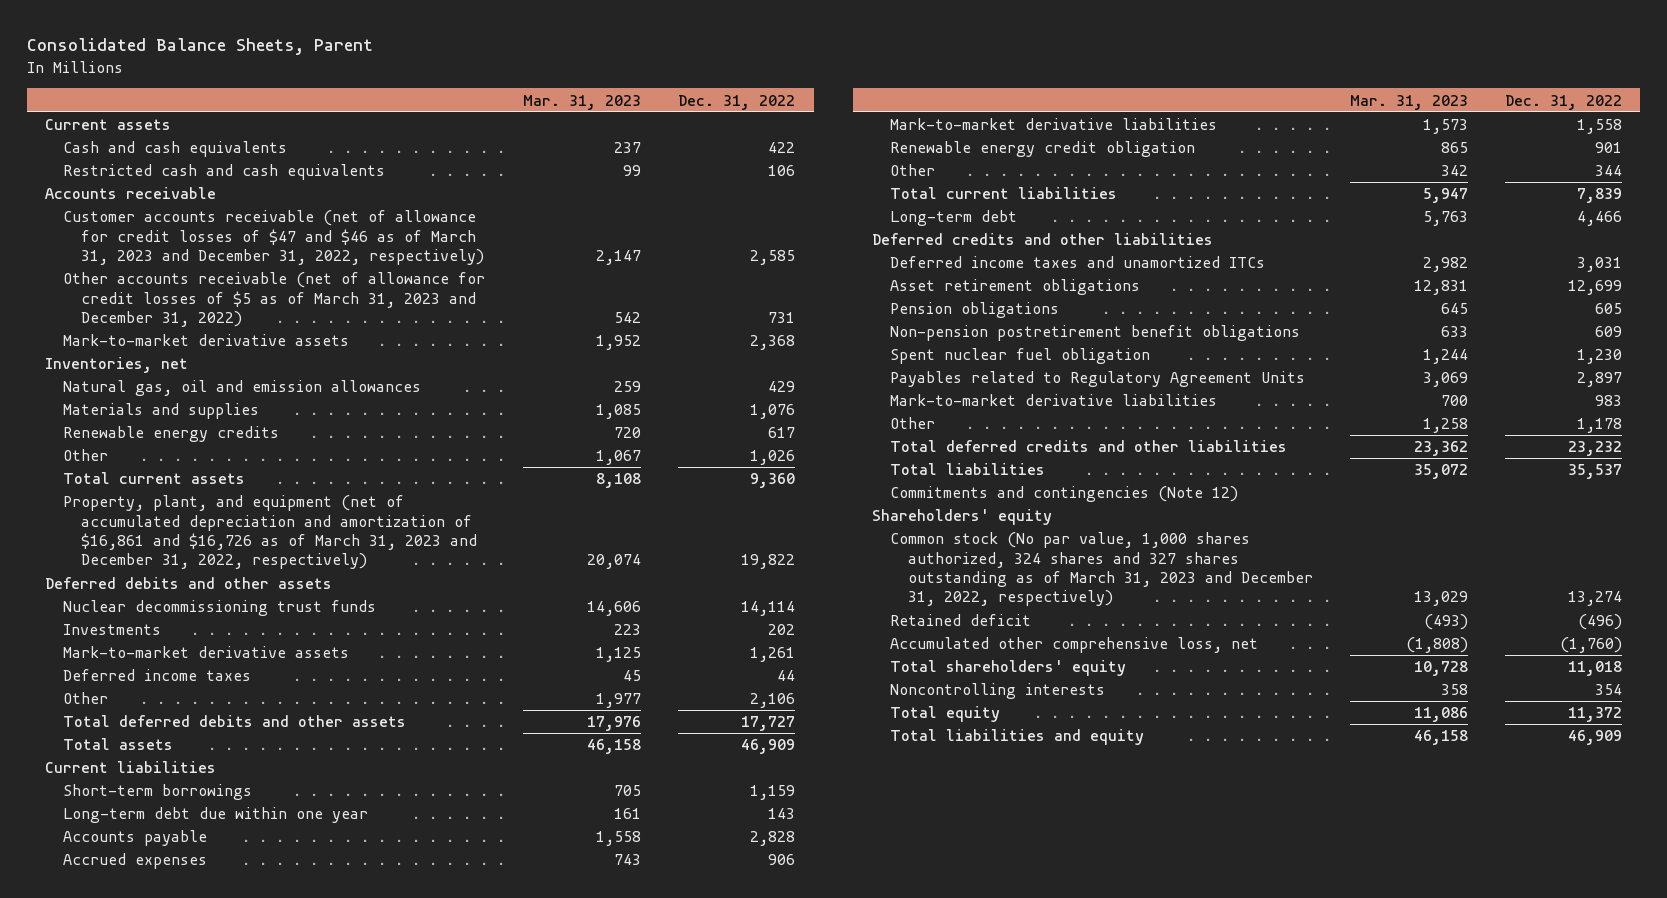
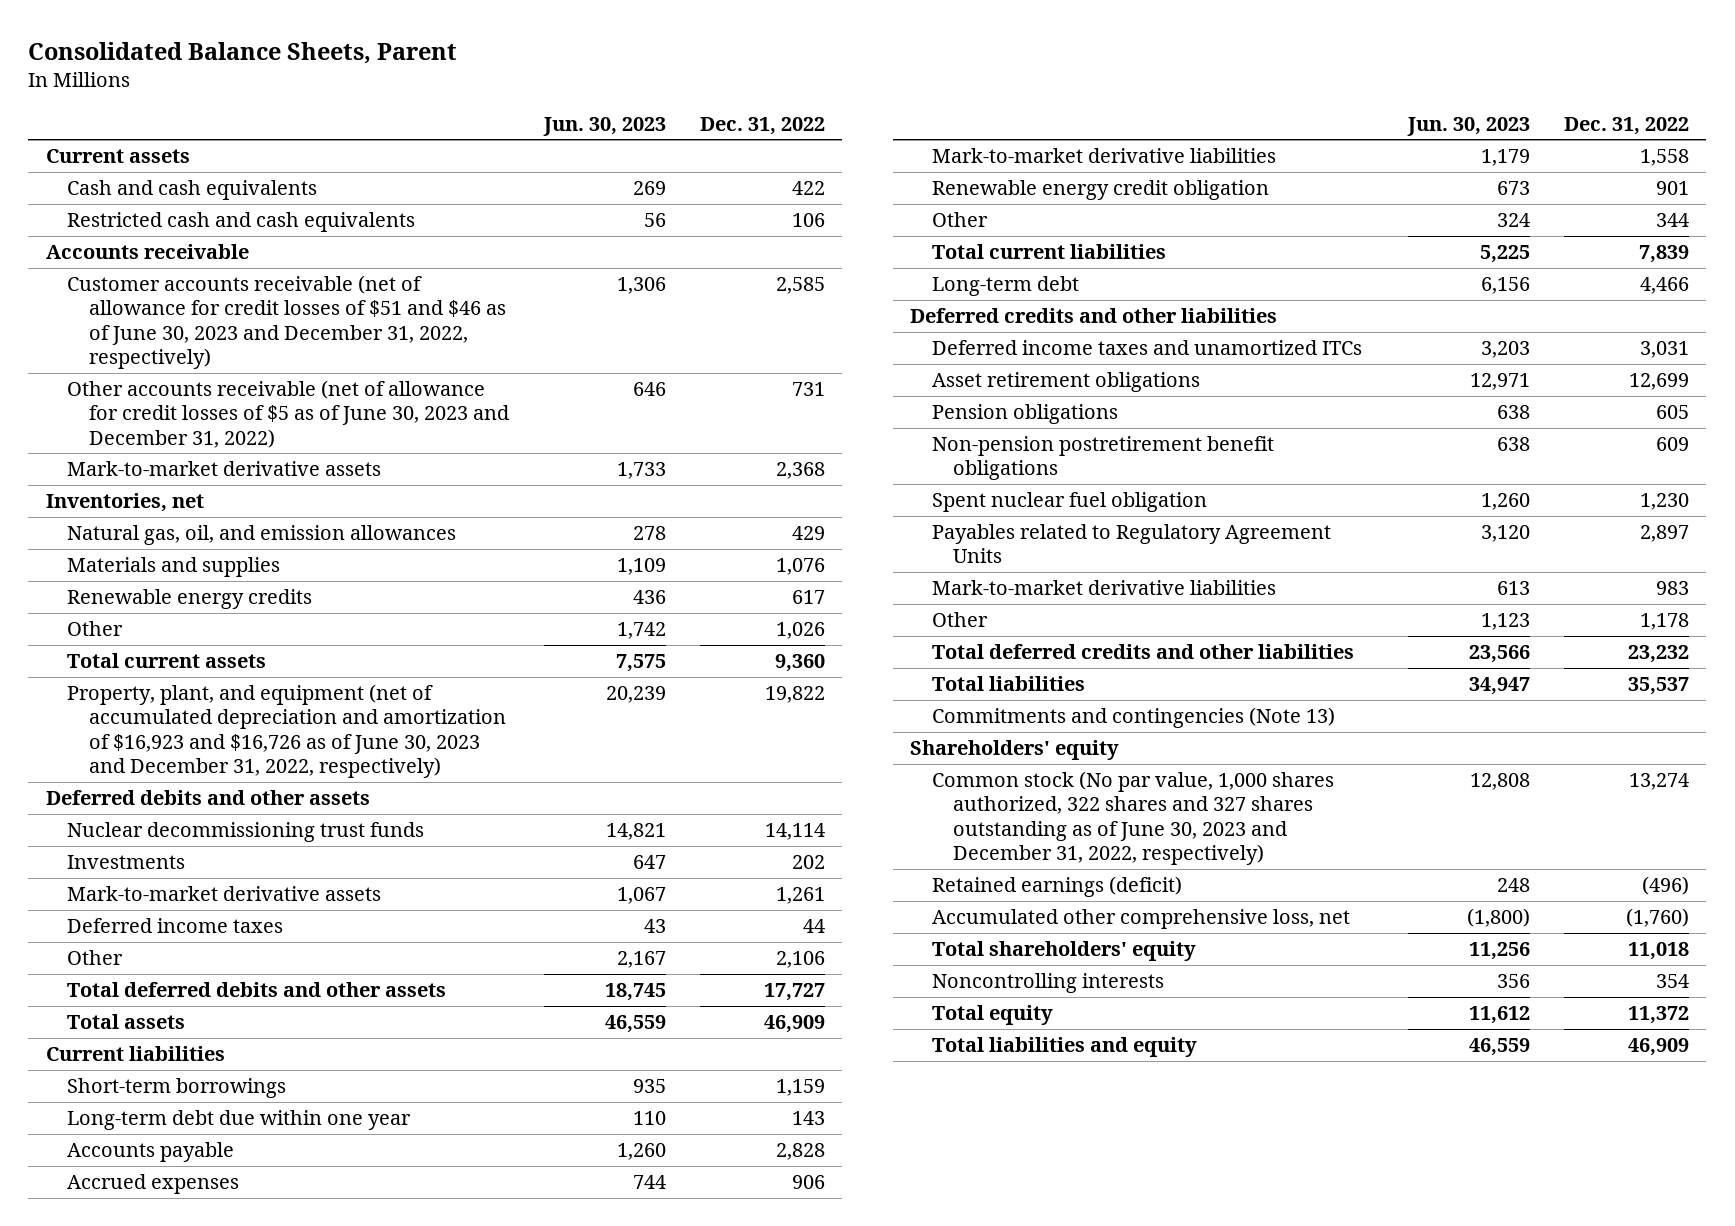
[523,94,642,110] Mar. 31, 2023 -> none
none -> [542,116,666,136] Jun. 30, 2023
[63,210,485,265] Customer accounts receivable (net of allowance for credit losses of $47 and $46 as of March 31, 2023 and December 31, 2022, respectively) -> [67,275,507,370] Customer accounts receivable (net of allowance for credit losses of $51 and $46 as of June 30, 2023 and December 31, 2022, respectively)
[63,272,486,327] Other accounts receivable (net of allowance for credit losses of $5 as of March 31, 2023 and December 31, 2022) -> [67,380,510,448] Other accounts receivable (net of allowance for credit losses of $5 as of June 30, 2023 and December 31, 2022)
[63,380,422,397] Natural gas, oil and emission allowances -> [67,525,457,546] Natural gas, oil, and emission allowances
[63,495,478,570] Property, plant, and equipment (net of accumulated depreciation and amortization of $16,861 and $16,726 as of March 31, 2023 and December 31, 2022, respectively) -> [67,684,507,779] Property, plant, and equipment (net of accumulated depreciation and amortization of $16,923 and $16,726 as of June 30, 2023 and December 31, 2022, respectively)
[889,486,1238,503] Commitments and contingencies (Note 12) -> [931,707,1335,729] Commitments and contingencies (Note 13)
[889,532,1313,607] Common stock (No par value, 1,000 shares authorized, 324 shares and 327 shares outstanding as of March 31, 2023 and December 31, 2022, respectively) -> [931,771,1334,866] Common stock (No par value, 1,000 shares authorized, 322 shares and 327 shares outstanding as of June 30, 2023 and December 31, 2022, respectively)
[889,614,1031,627] Retained deficit -> [931,876,1182,898] Retained earnings (deficit)

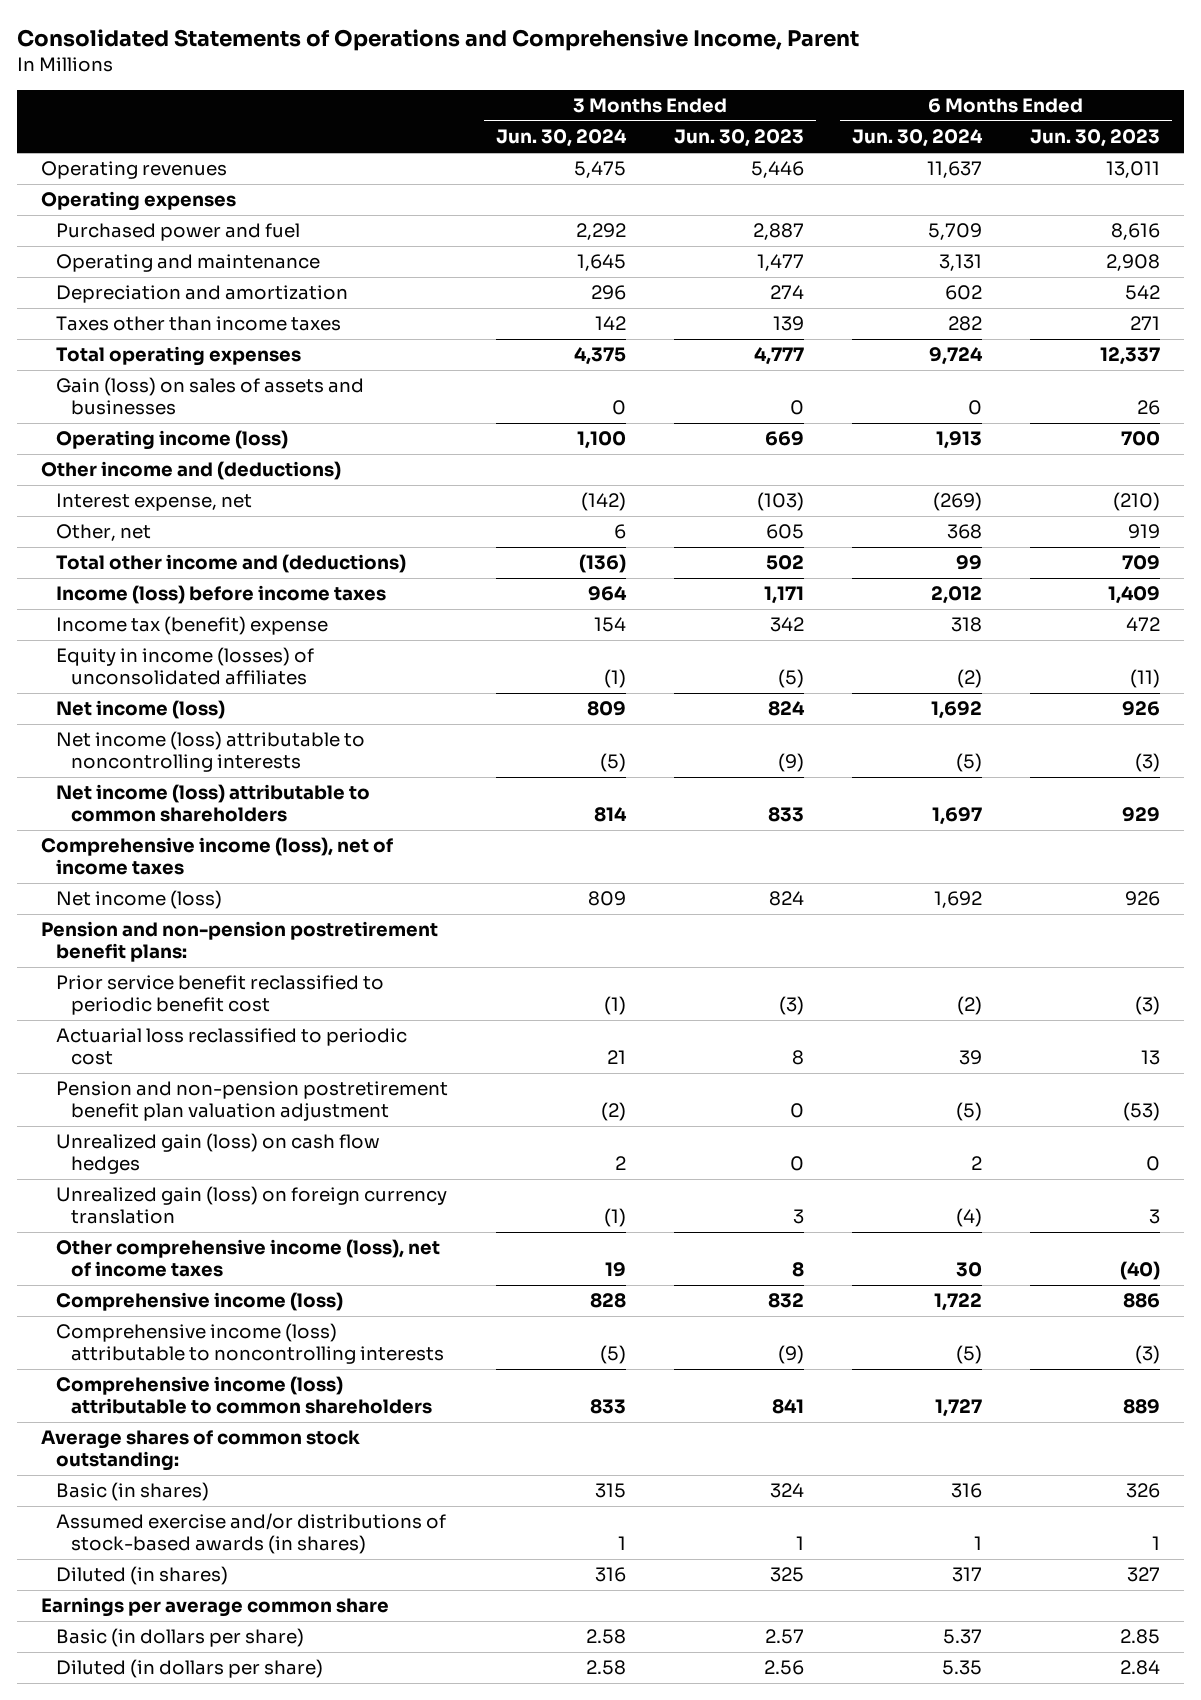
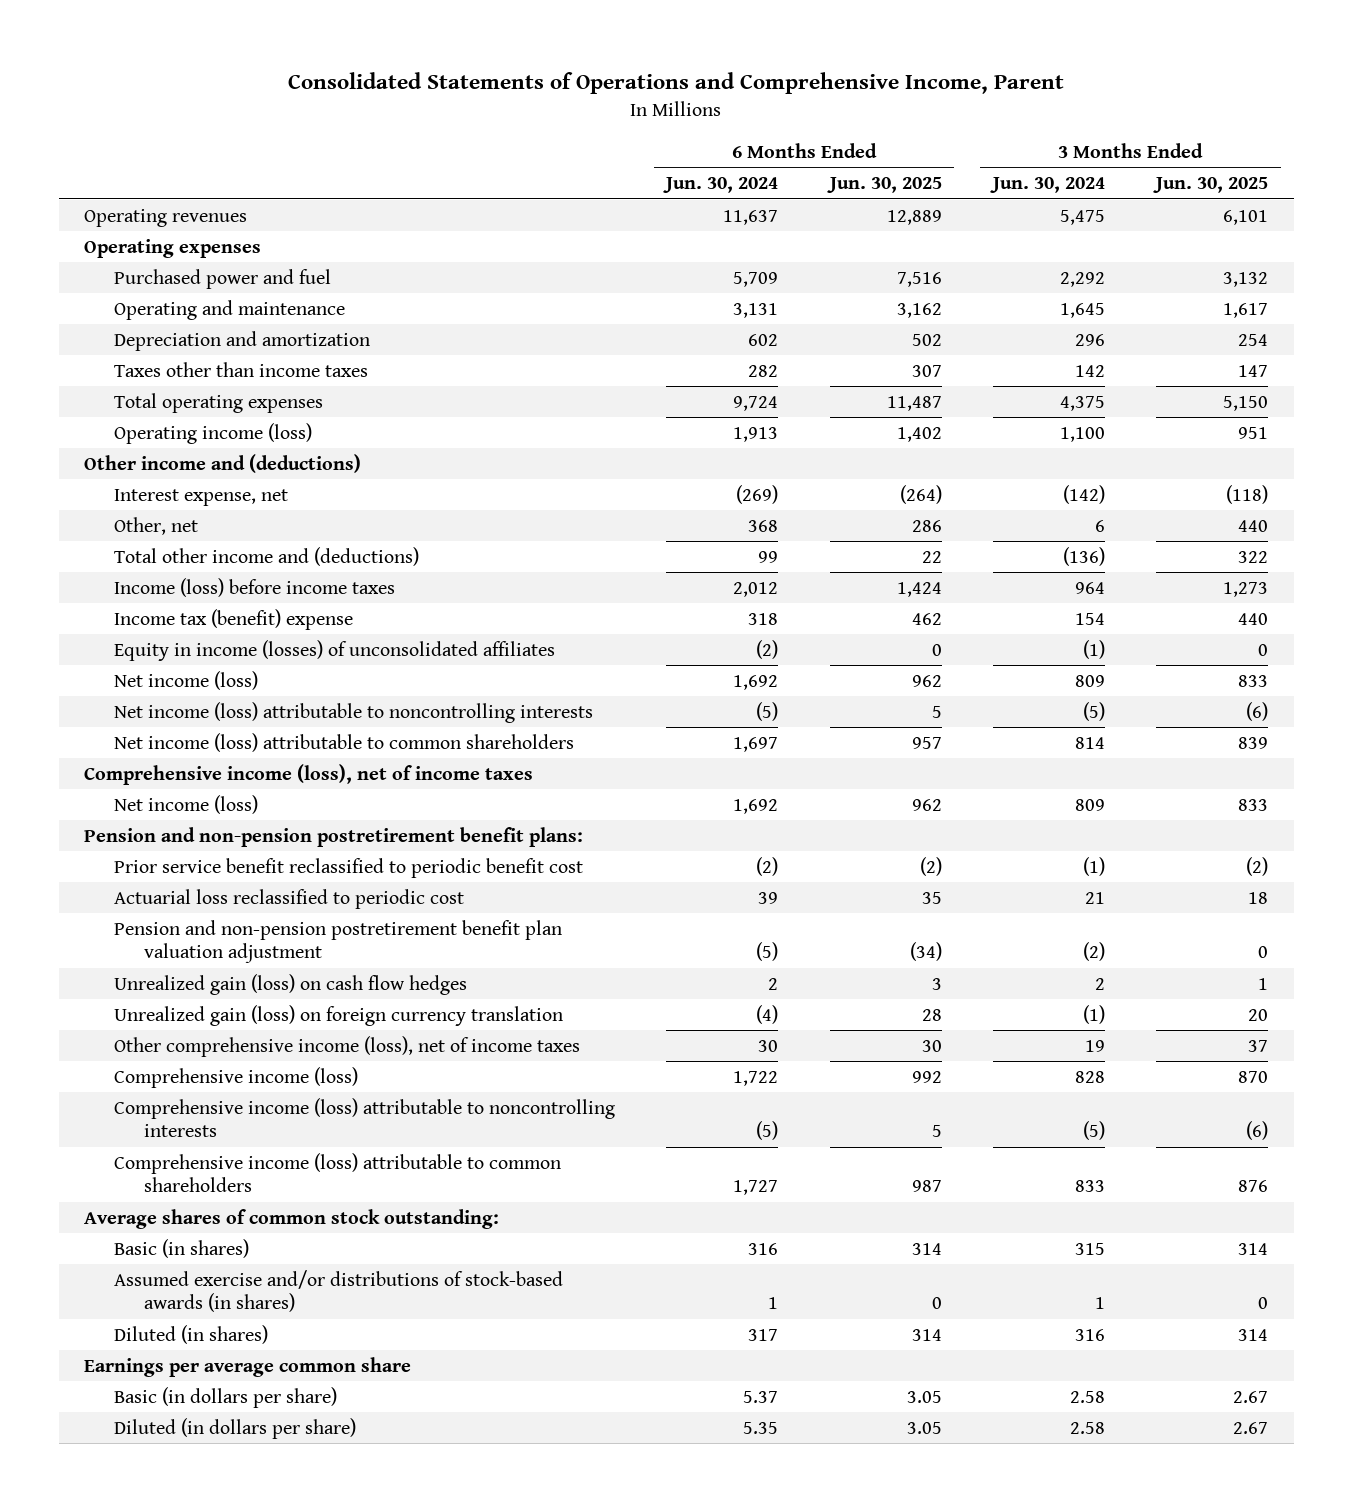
[673,129,804,148] Jun. 30, 2023 -> none
[1029,129,1160,148] Jun. 30, 2023 -> none
none -> [826,177,942,194] Jun. 30, 2025
none -> [1152,177,1268,194] Jun. 30, 2025
[55,377,364,416] Gain (loss) on sales of assets and businesses -> none

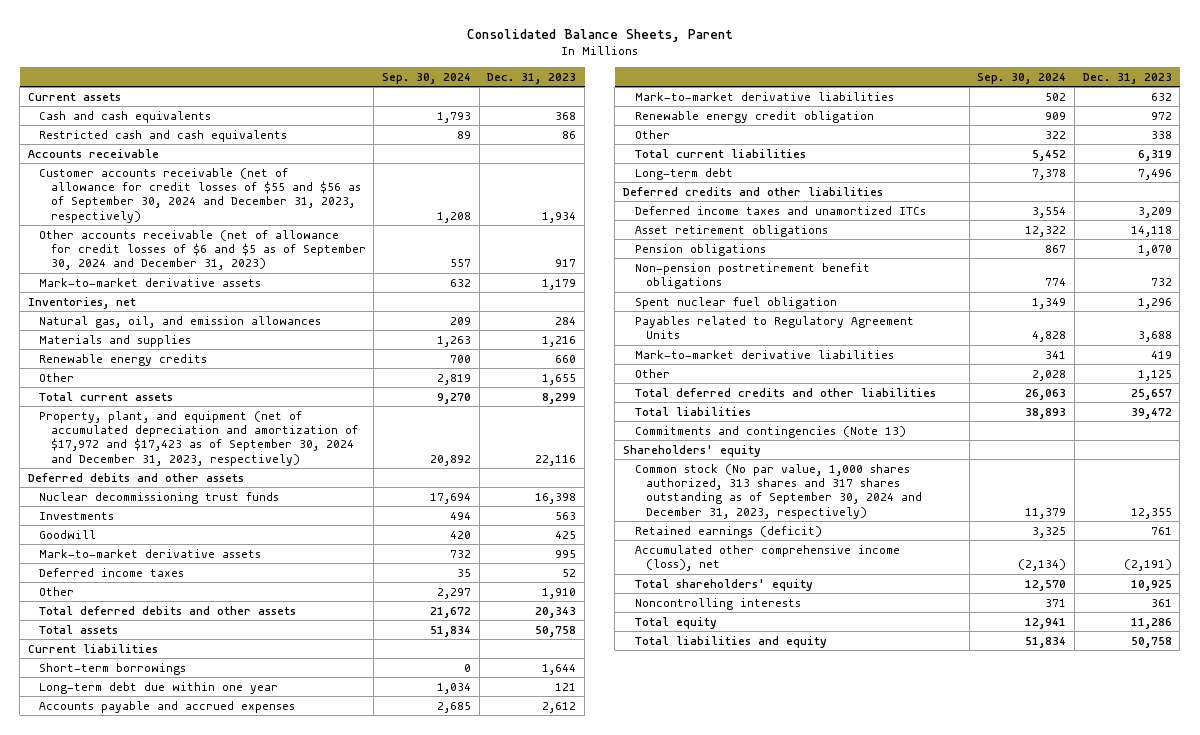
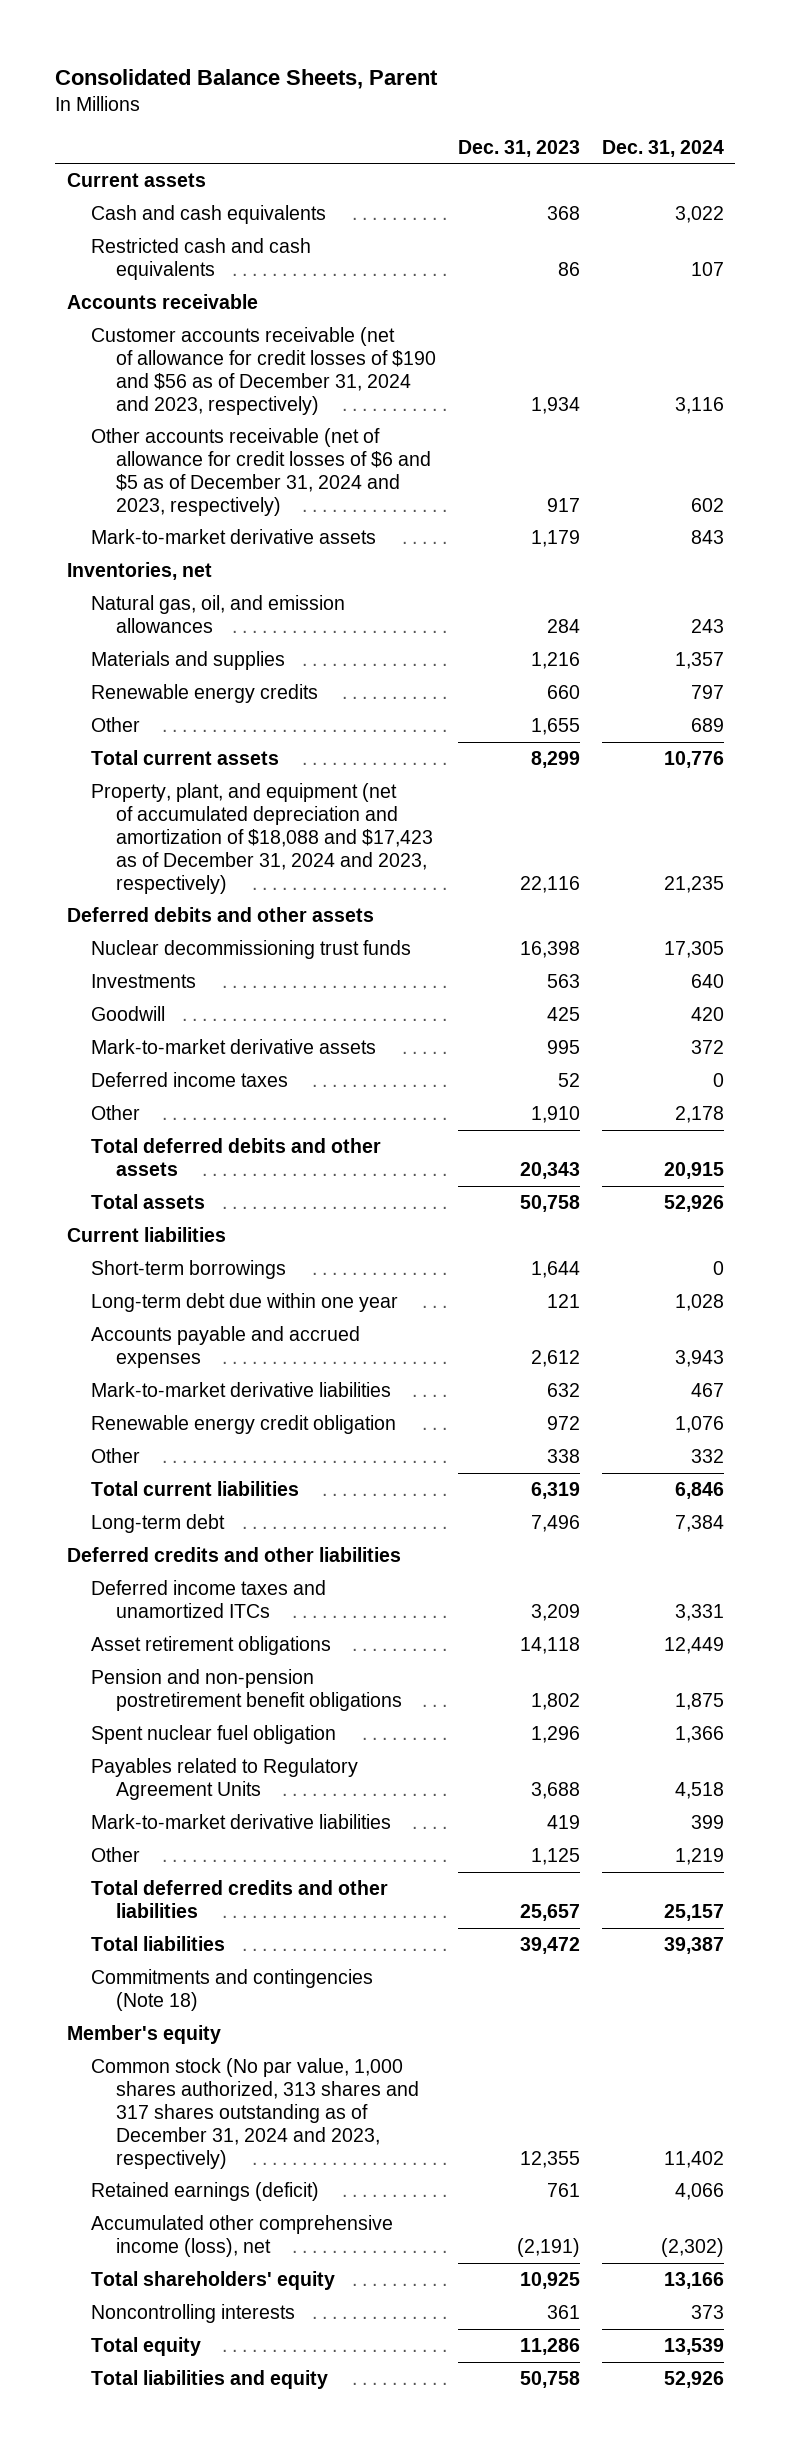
[382,72,472,84] Sep. 30, 2024 -> none
none -> [602,139,725,157] Dec. 31, 2024
[39,167,361,223] Customer accounts receivable (net of allowance for credit losses of $55 and $56 as of September 30, 2024 and December 31, 2023, respectively) -> [91,326,436,415] Customer accounts receivable (net of allowance for credit losses of $190 and $56 as of December 31, 2024 and 2023, respectively)
[39,229,366,271] Other accounts receivable (net of allowance for credit losses of $6 and $5 as of September 30, 2024 and December 31, 2023) -> [91,427,431,516] Other accounts receivable (net of allowance for credit losses of $6 and $5 as of December 31, 2024 and 2023, respectively)
[39,410,358,466] Property, plant, and equipment (net of accumulated depreciation and amortization of $17,972 and $17,423 as of September 30, 2024 and December 31, 2023, respectively) -> [91,782,433,894] Property, plant, and equipment (net of accumulated depreciation and amortization of $18,088 and $17,423 as of December 31, 2024 and 2023, respectively)
[634,243,766,256] Pension obligations -> none
[634,262,870,290] Non-pension postretirement benefit obligations -> [91,1668,402,1711] Pension and non-pension postretirement benefit obligations
[1150,278,1172,287] 732 -> [531,1692,581,1710] 1,802
[623,444,762,457] Shareholders' equity -> none
[634,425,906,438] Commitments and contingencies (Note 13) -> [91,1968,374,2011] Commitments and contingencies (Note 18)
none -> [66,2024,221,2044] Member's equity
[634,463,922,519] Common stock (No par value, 1,000 shares authorized, 313 shares and 317 shares outstanding as of September 30, 2024 and December 31, 2023, respectively) -> [91,2057,419,2169] Common stock (No par value, 1,000 shares authorized, 313 shares and 317 shares outstanding as of December 31, 2024 and 2023, respectively)

